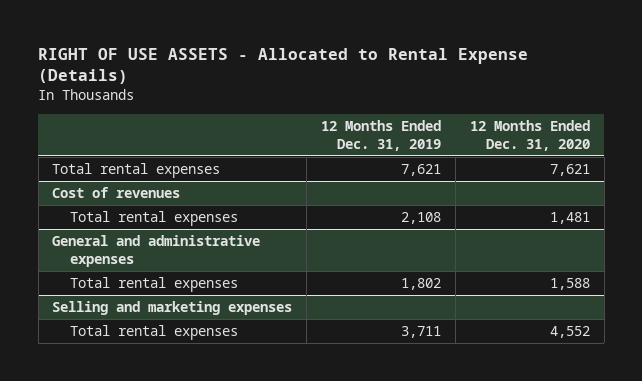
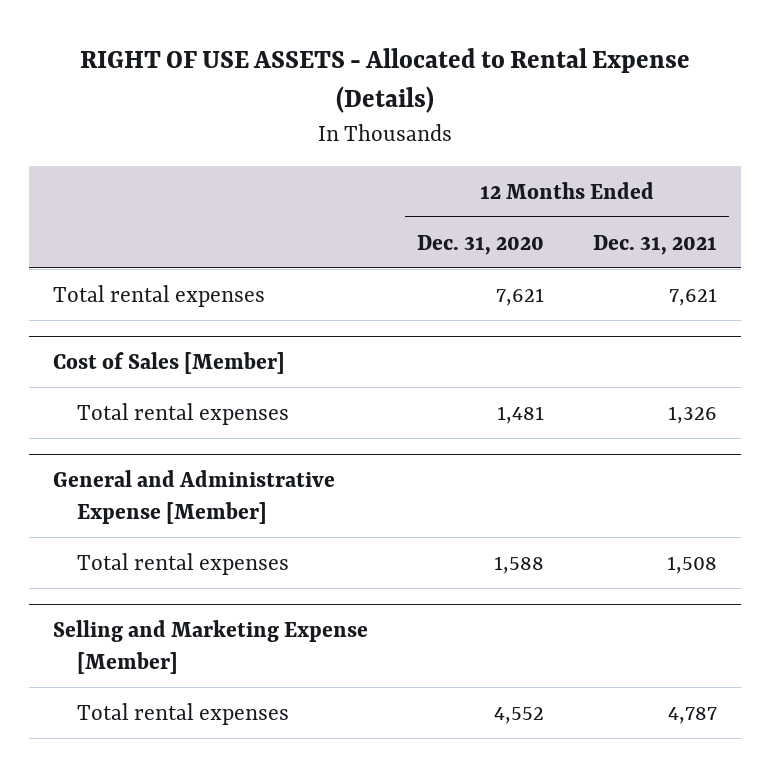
[321,120,442,151] 12 Months Ended Dec. 31, 2019 -> none
none -> [592,234,717,255] Dec. 31, 2021
[52,187,181,199] Cost of revenues -> [53,351,286,374] Cost of Sales [Member]
[52,235,261,267] General and administrative expenses -> [53,469,336,524] General and Administrative Expense [Member]
[52,301,293,316] Selling and marketing expenses -> [53,619,369,674] Selling and Marketing Expense [Member]

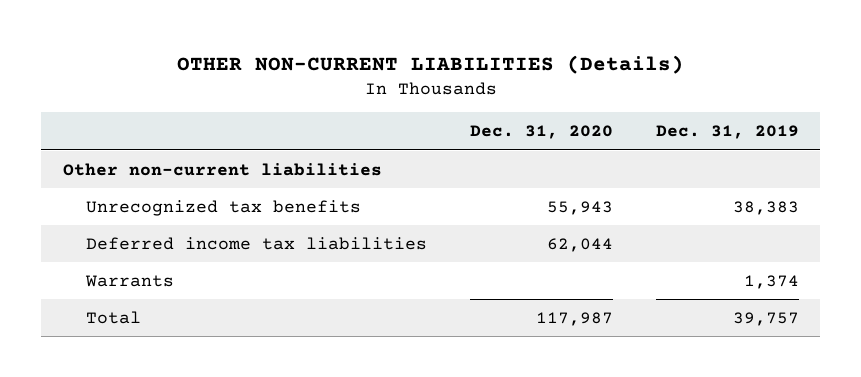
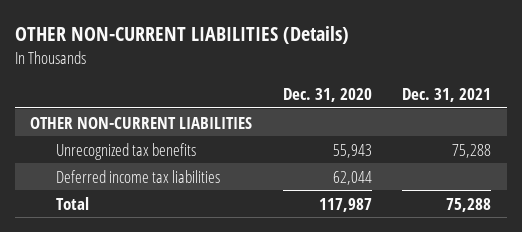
[655,125,799,140] Dec. 31, 2019 -> none
none -> [402,88,492,103] Dec. 31, 2021
[62,162,382,176] Other non-current liabilities -> [30,116,253,129] OTHER NON-CURRENT LIABILITIES
[84,274,174,287] Warrants -> none

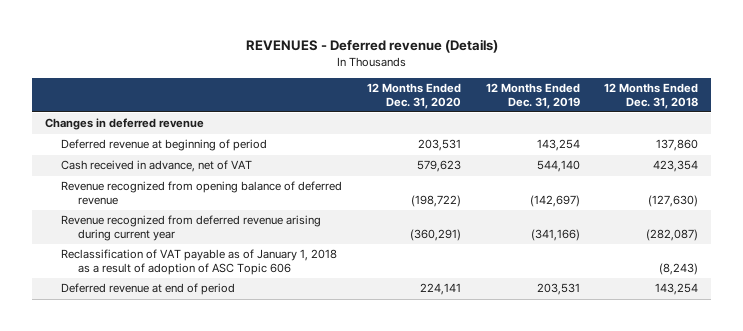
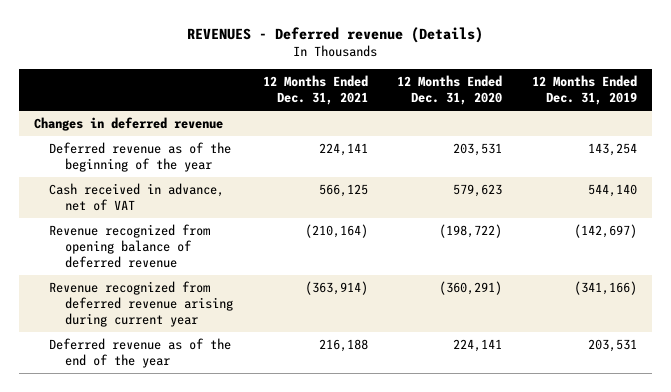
[604,83,699,109] 12 Months Ended Dec. 31, 2018 -> none
none -> [262,75,368,105] 12 Months Ended Dec. 31, 2021
[61,139,268,152] Deferred revenue at beginning of period -> [49,142,232,173] Deferred revenue as of the beginning of the year
[61,249,338,275] Reclassification of VAT payable as of January 1, 2018 as a result of adoption of ASC Topic 606 -> none
[61,283,236,296] Deferred revenue at end of period -> [49,338,232,369] Deferred revenue as of the end of the year

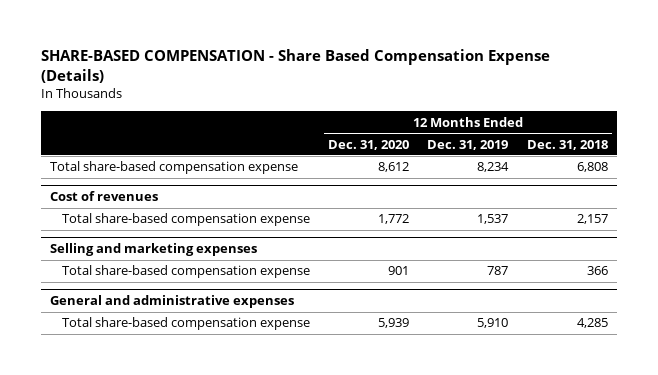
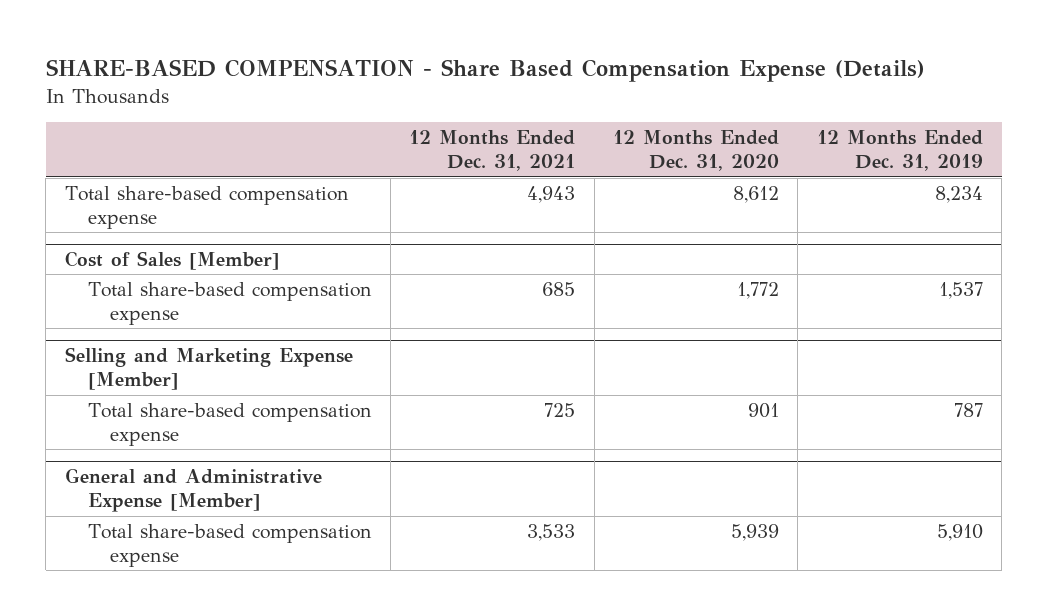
[526,139,608,150] Dec. 31, 2018 -> none
none -> [409,129,576,172] 12 Months Ended Dec. 31, 2021
[50,191,159,202] Cost of revenues -> [64,250,280,270] Cost of Sales [Member]
[50,243,258,257] Selling and marketing expenses -> [64,346,353,391] Selling and Marketing Expense [Member]
[50,295,295,309] General and administrative expenses -> [64,467,322,513] General and Administrative Expense [Member]

